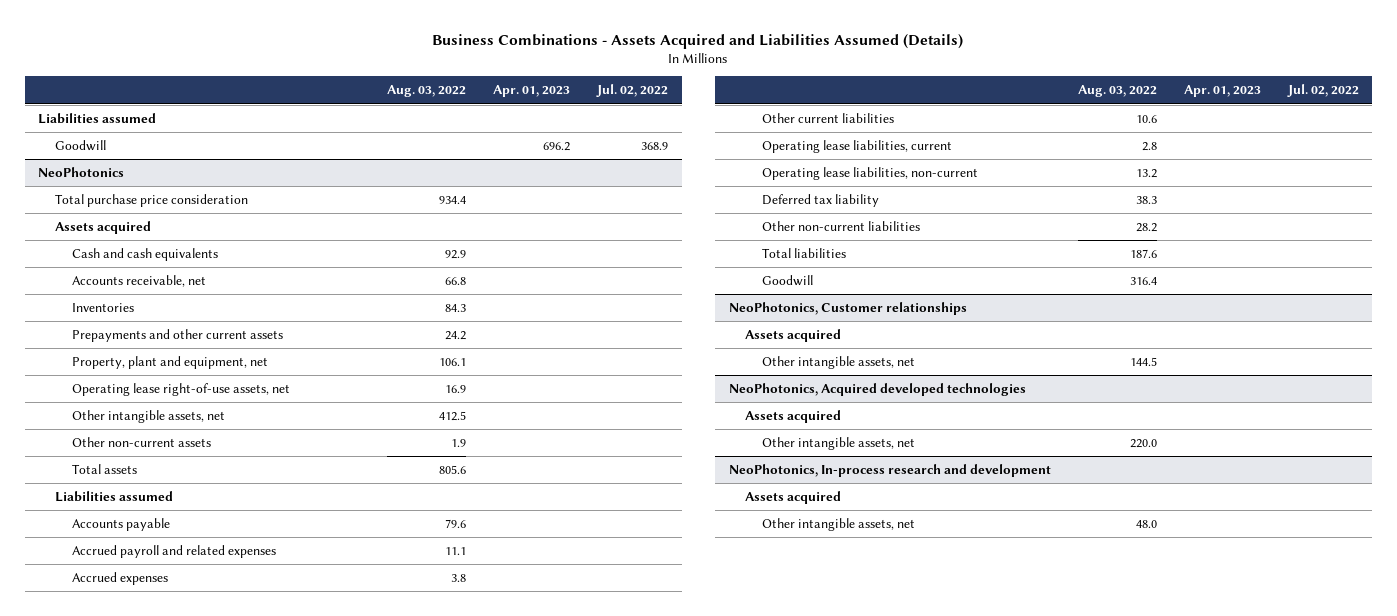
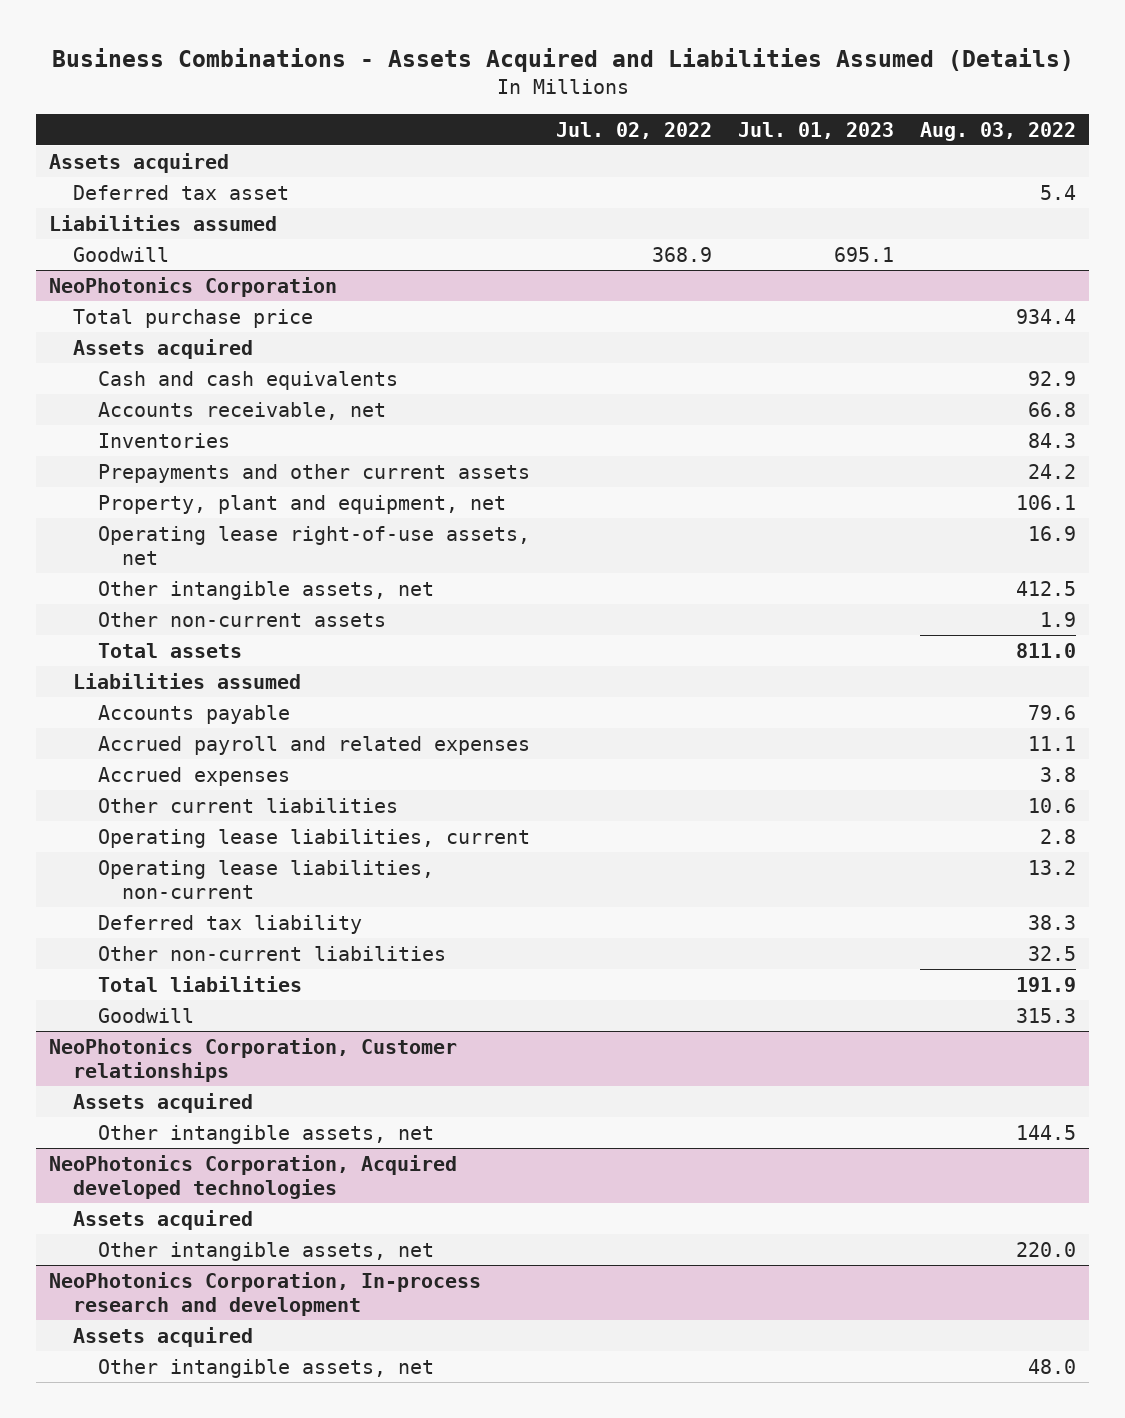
[493,85,571,98] Apr. 01, 2023 -> none
none -> [738,121,895,139] Jul. 01, 2023
none -> [48,152,229,173] Assets acquired
none -> [73,184,290,200] Deferred tax asset
[38,166,125,177] NeoPhotonics -> [48,276,337,297] NeoPhotonics Corporation
[54,193,248,207] Total purchase price consideration -> [73,308,314,328] Total purchase price
[439,464,467,474] 805.6 -> [1016,642,1077,658] 811.0
[1135,222,1157,232] 28.2 -> [1028,945,1077,961] 32.5
[1129,248,1157,258] 187.6 -> [1016,976,1077,992] 191.9
[1129,276,1157,285] 316.4 -> [1016,1007,1077,1023] 315.3
[728,301,967,315] NeoPhotonics, Customer relationships -> [48,1037,457,1082] NeoPhotonics Corporation, Customer relationships
[728,382,1026,396] NeoPhotonics, Acquired developed technologies -> [48,1154,457,1199] NeoPhotonics Corporation, Acquired developed technologies
[728,463,1051,477] NeoPhotonics, In-process research and development -> [48,1271,481,1316] NeoPhotonics Corporation, In-process research and development

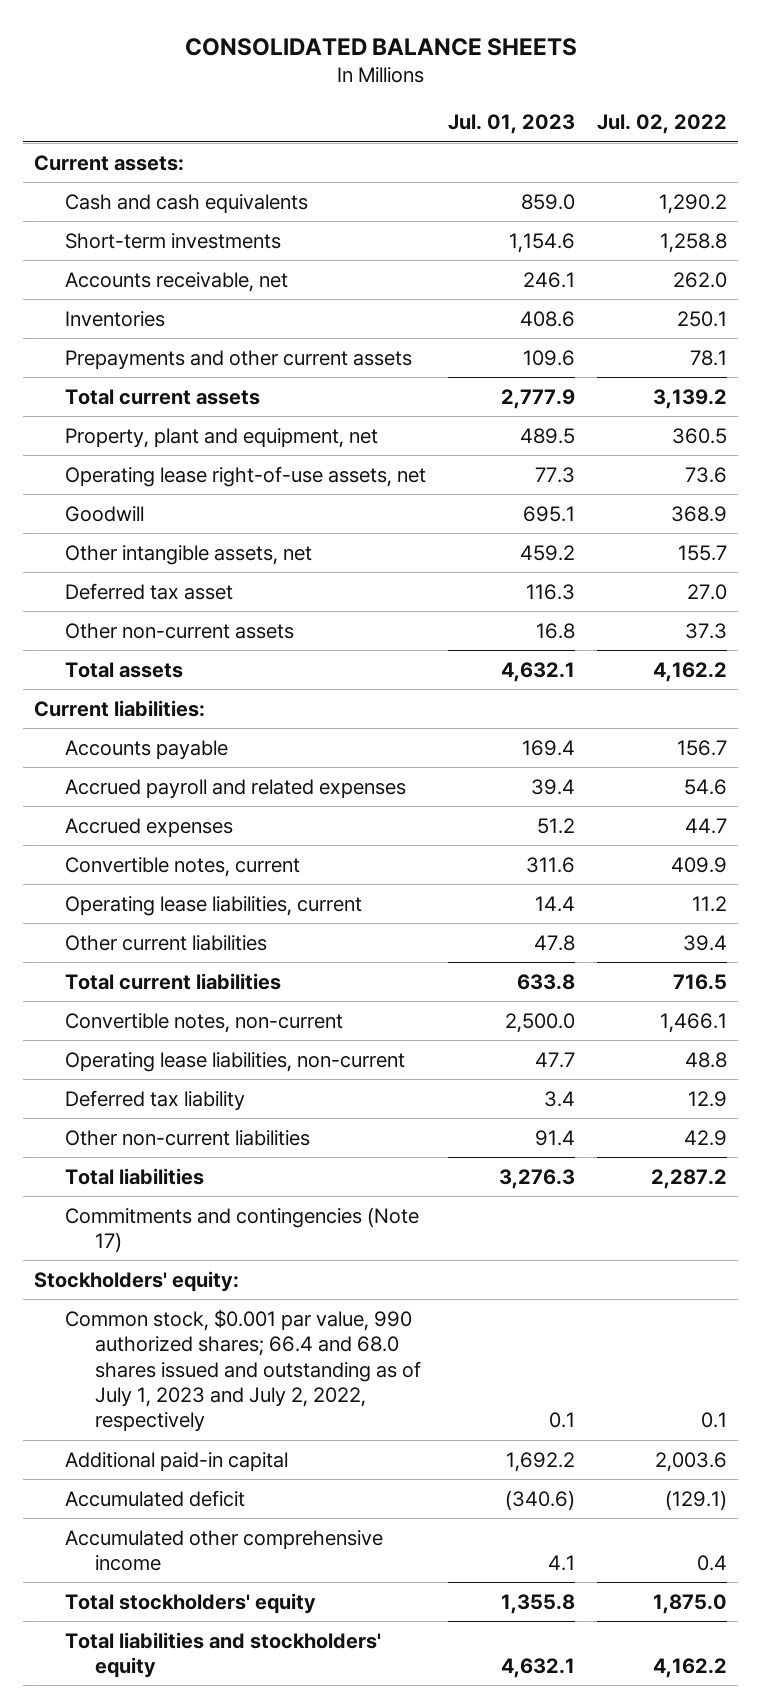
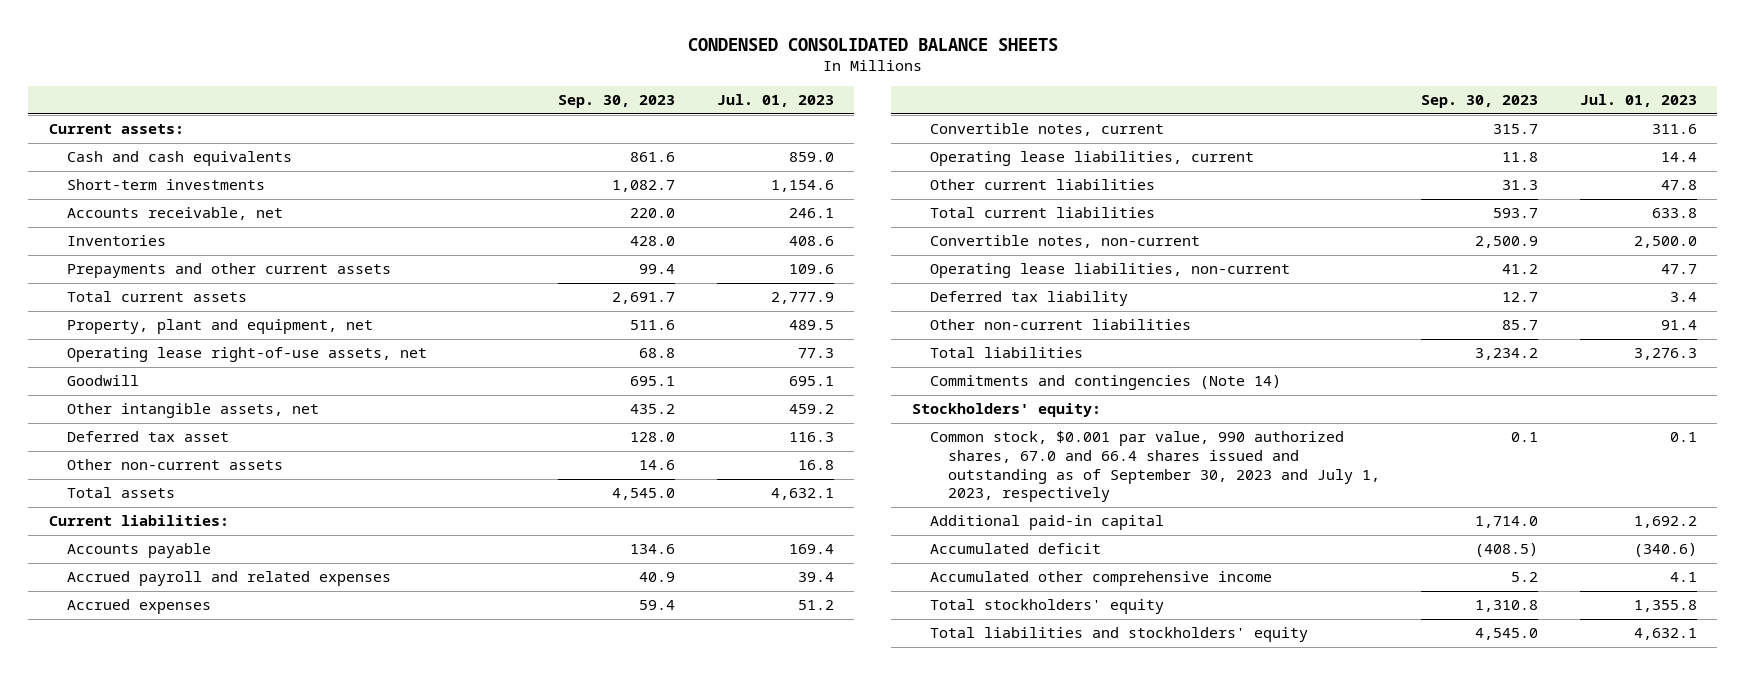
[184,37,577,56] CONSOLIDATED BALANCE SHEETS -> [687,38,1058,52] CONDENSED CONSOLIDATED BALANCE SHEETS
[596,114,727,135] Jul. 02, 2022 -> none
none -> [558,95,676,109] Sep. 30, 2023
[64,1206,419,1254] Commitments and contingencies (Note 17) -> [929,375,1281,391] Commitments and contingencies (Note 14)
[64,1308,422,1433] Common stock, $0.001 par value, 990 authorized shares; 66.4 and 68.0 shares issued and outstanding as of July 1, 2023 and July 2, 2022, respectively -> [929,431,1381,503] Common stock, $0.001 par value, 990 authorized shares, 67.0 and 66.4 shares issued and outstanding as of September 30, 2023 and July 1, 2023, respectively

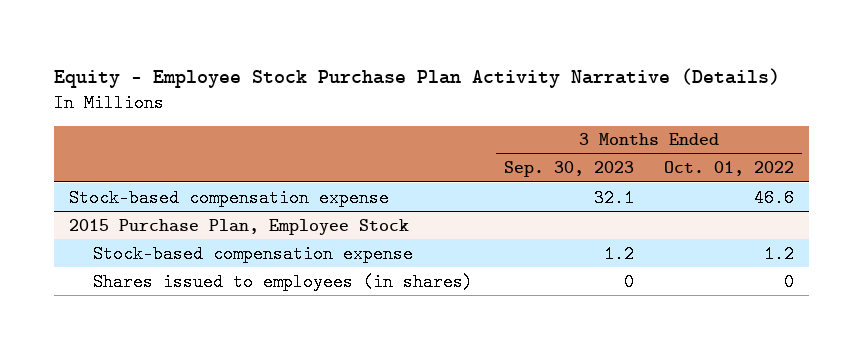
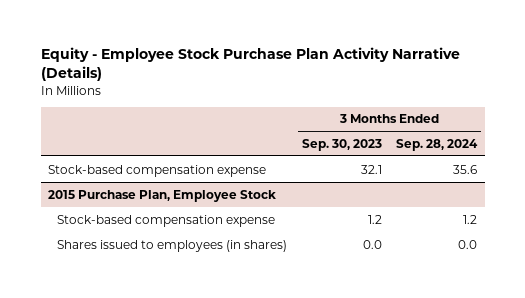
[664,161,795,177] Oct. 01, 2022 -> none
none -> [396,138,479,151] Sep. 28, 2024
[623,272,634,291] 0 -> [362,239,382,249] 0.0

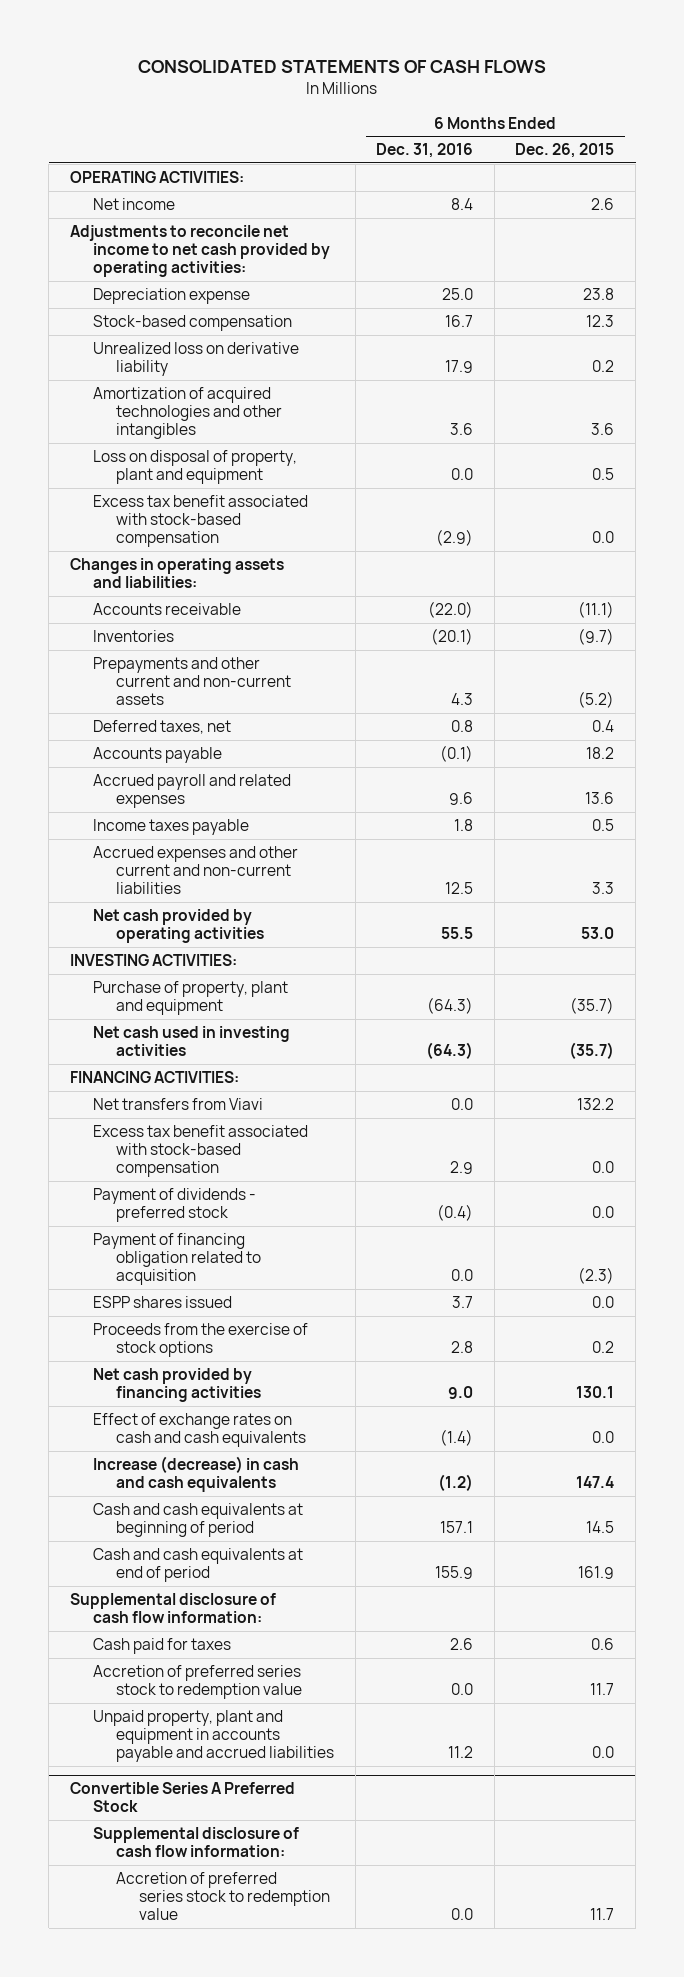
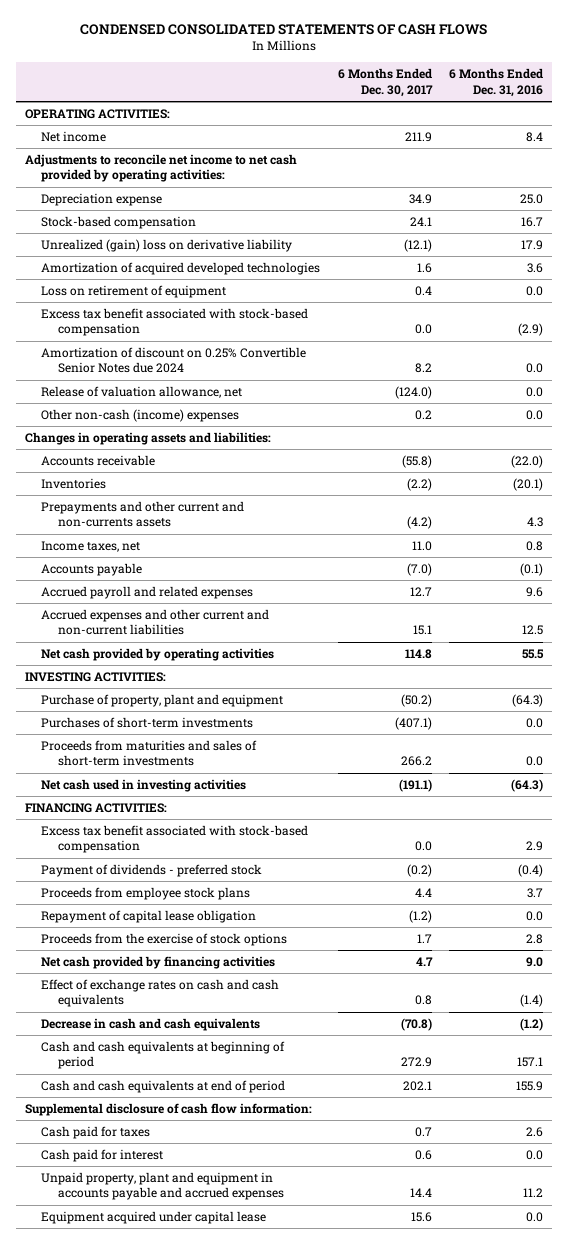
[138,59,547,73] CONSOLIDATED STATEMENTS OF CASH FLOWS -> [79,24,487,36] CONDENSED CONSOLIDATED STATEMENTS OF CASH FLOWS
[515,143,615,159] Dec. 26, 2015 -> none
none -> [337,68,433,97] 6 Months Ended Dec. 30, 2017
[92,341,299,377] Unrealized loss on derivative liability -> [41,238,293,252] Unrealized (gain) loss on derivative liability
[92,386,282,440] Amortization of acquired technologies and other intangibles -> [41,261,321,275] Amortization of acquired developed technologies
[92,449,297,485] Loss on disposal of property, plant and equipment -> [41,284,227,298] Loss on retirement of equipment
none -> [41,346,307,374] Amortization of discount on 0.25% Convertible Senior Notes due 2024
none -> [41,385,243,398] Release of valuation allowance, net
none -> [41,408,240,422] Other non-cash (income) expenses
[92,656,291,706] Prepayments and other current and non-current assets -> [41,500,245,528] Prepayments and other current and non-currents assets
[92,719,231,734] Deferred taxes, net -> [41,540,141,552] Income taxes, net
[92,818,249,835] Income taxes payable -> none
none -> [41,716,254,728] Purchases of short-term investments
none -> [41,739,258,767] Proceeds from maturities and sales of short-term investments
[92,1097,263,1110] Net transfers from Viavi -> none
[92,1232,261,1286] Payment of financing obligation related to acquisition -> none
[92,1295,232,1308] ESPP shares issued -> [41,886,251,900] Proceeds from employee stock plans
none -> [41,909,257,923] Repayment of capital lease obligation
[92,1455,299,1493] Increase (decrease) in cash and cash equivalents -> [41,1017,261,1031] Decrease in cash and cash equivalents
[92,1664,302,1700] Accretion of preferred series stock to redemption value -> none
[69,1782,295,1813] Convertible Series A Preferred Stock -> none
[92,1826,299,1858] Supplemental disclosure of cash flow information: -> none
[115,1871,330,1921] Accretion of preferred series stock to redemption value -> none
none -> [41,1148,164,1162] Cash paid for interest
[92,1709,334,1763] Unpaid property, plant and equipment in accounts payable and accrued liabilities -> [41,1171,285,1201] Unpaid property, plant and equipment in accounts payable and accrued expenses
none -> [41,1210,267,1224] Equipment acquired under capital lease

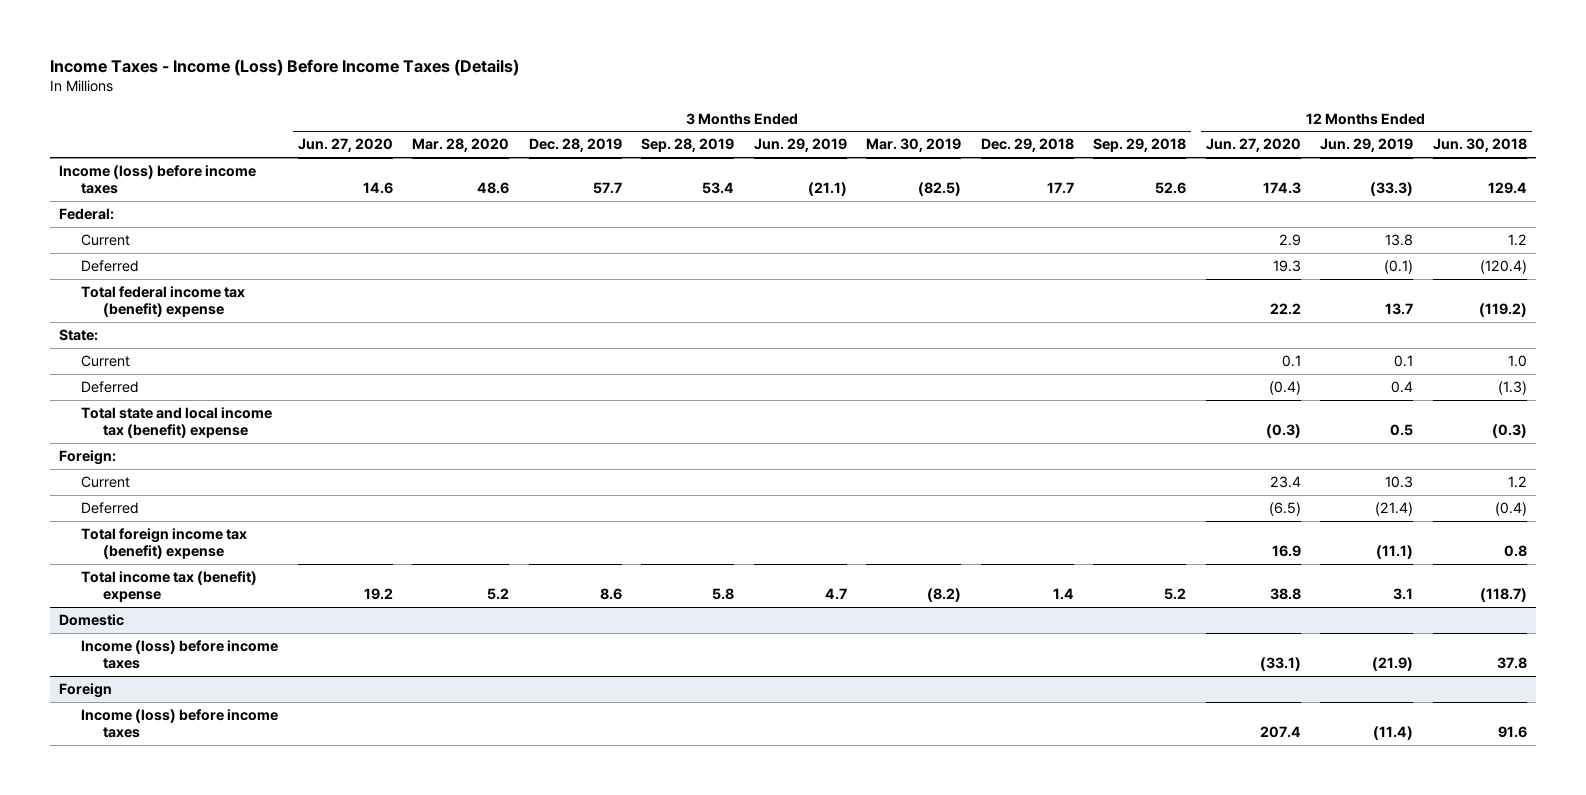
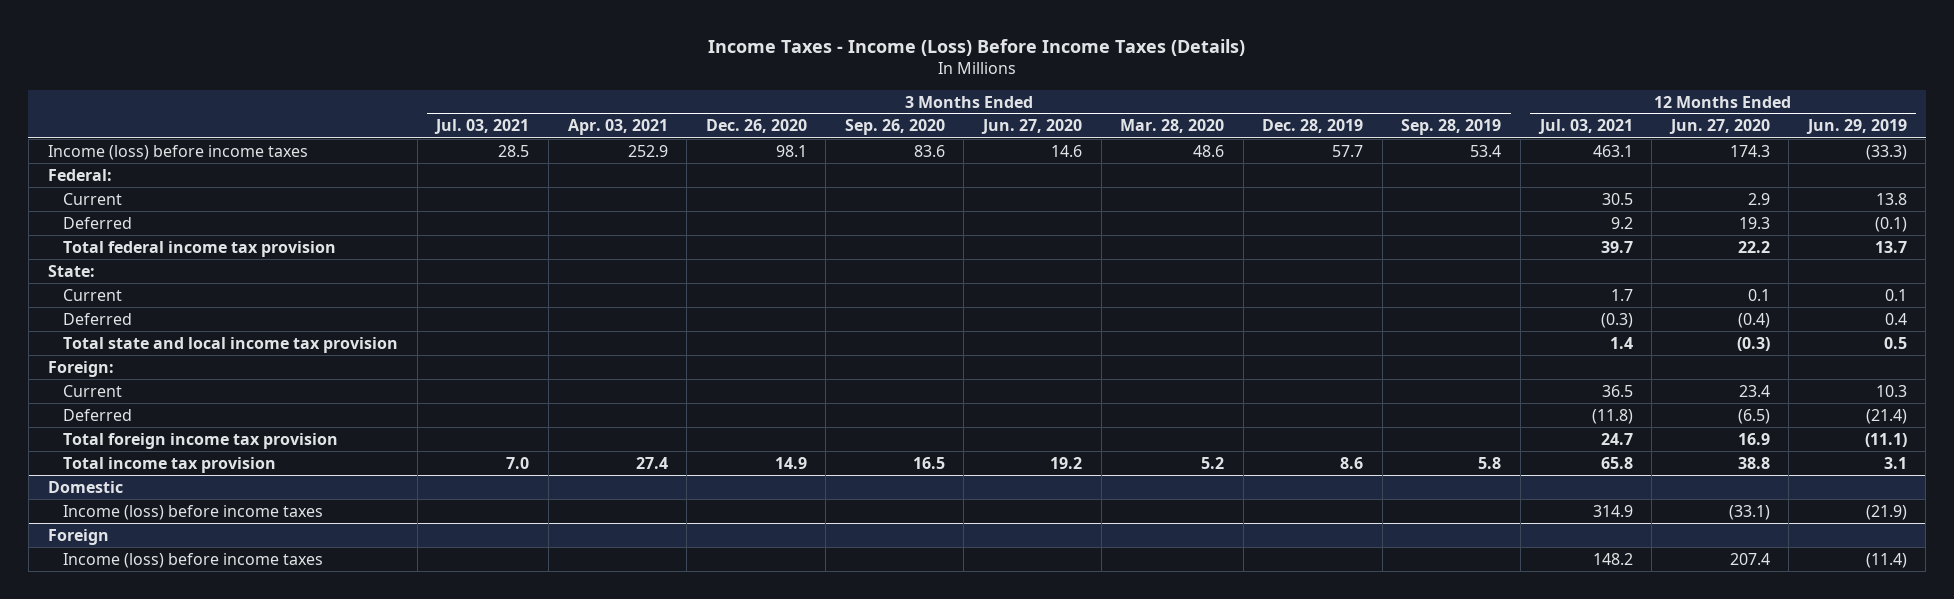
[753,138,847,153] Jun. 29, 2019 -> none
[866,138,962,153] Mar. 30, 2019 -> none
[980,138,1074,153] Dec. 29, 2018 -> none
[1093,138,1187,153] Sep. 29, 2018 -> none
[1432,138,1527,153] Jun. 30, 2018 -> none
none -> [434,119,530,135] Jul. 03, 2021
none -> [567,119,668,136] Apr. 03, 2021
none -> [705,119,807,134] Dec. 26, 2020
none -> [844,119,945,136] Sep. 26, 2020
none -> [1537,119,1633,135] Jul. 03, 2021
[81,285,246,318] Total federal income tax (benefit) expense -> [63,240,337,257] Total federal income tax provision
[81,406,273,439] Total state and local income tax (benefit) expense -> [63,336,399,353] Total state and local income tax provision
[81,527,248,560] Total foreign income tax (benefit) expense -> [63,432,339,449] Total foreign income tax provision
[81,570,258,603] Total income tax (benefit) expense -> [63,456,277,473] Total income tax provision

